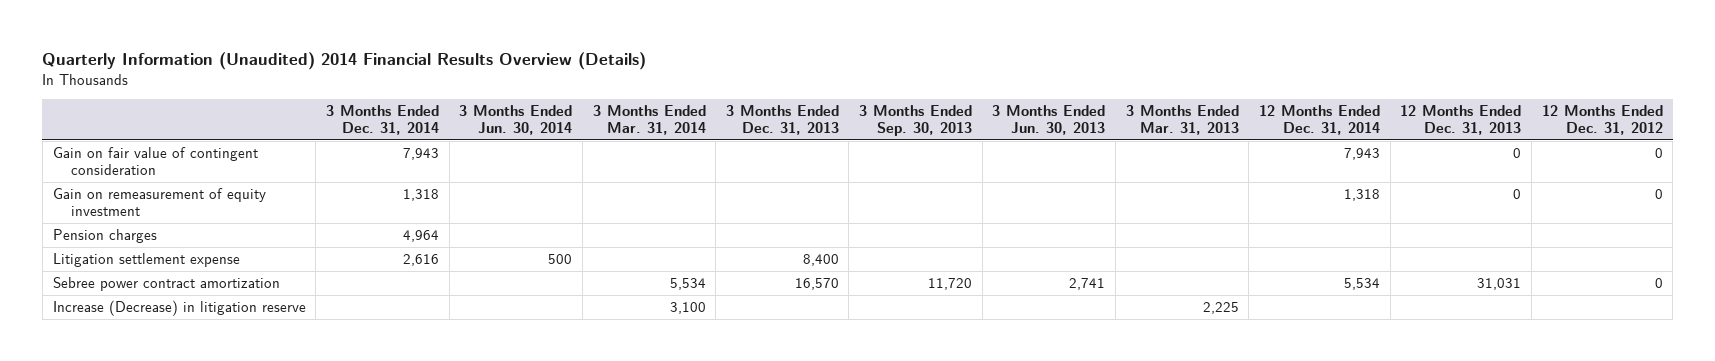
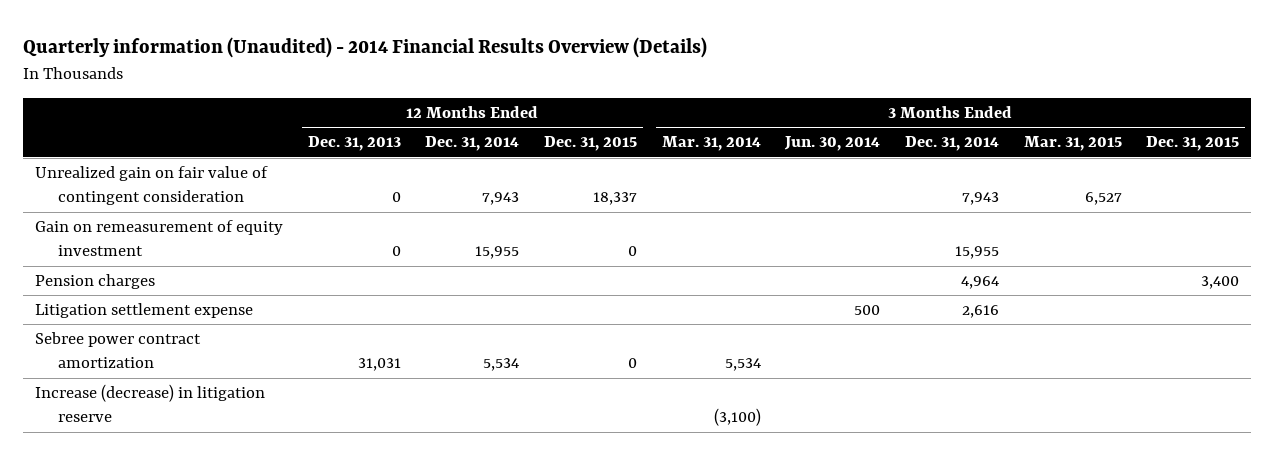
[42,51,647,70] Quarterly Information (Unaudited) 2014 Financial Results Overview (Details) -> [22,36,707,58] Quarterly information (Unaudited) - 2014 Financial Results Overview (Details)
[725,105,839,135] 3 Months Ended Dec. 31, 2013 -> none
[859,105,973,136] 3 Months Ended Sep. 30, 2013 -> none
[992,105,1106,135] 3 Months Ended Jun. 30, 2013 -> none
[1125,105,1239,135] 3 Months Ended Mar. 31, 2013 -> none
[1541,105,1663,135] 12 Months Ended Dec. 31, 2012 -> none
none -> [544,136,638,152] Dec. 31, 2015
none -> [1023,136,1122,152] Mar. 31, 2015
none -> [1146,136,1240,152] Dec. 31, 2015
[52,146,258,175] Gain on fair value of contingent consideration -> [35,166,269,206] Unrealized gain on fair value of contingent consideration
[402,188,439,201] 1,318 -> [954,246,999,260] 15,955
[1343,188,1380,201] 1,318 -> [475,246,520,260] 15,955
[52,299,306,316] Increase (Decrease) in litigation reserve -> [35,384,266,423] Increase (decrease) in litigation reserve
[669,301,706,314] 3,100 -> [713,408,761,427] (3,100)

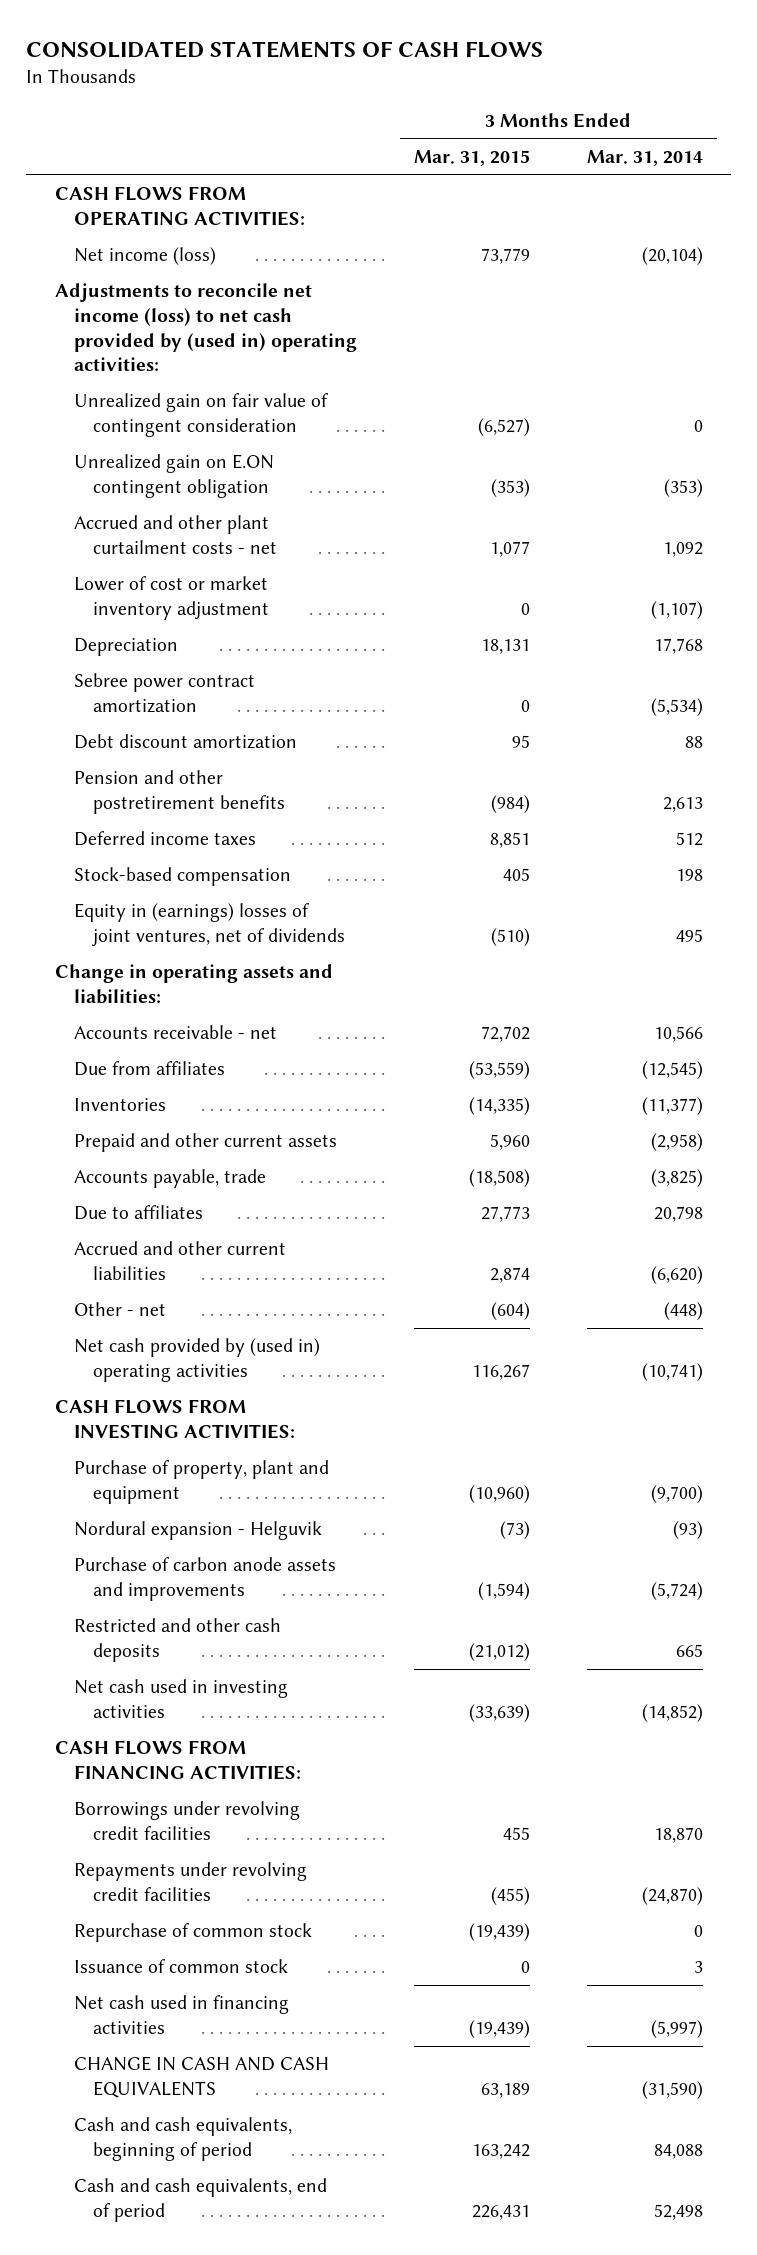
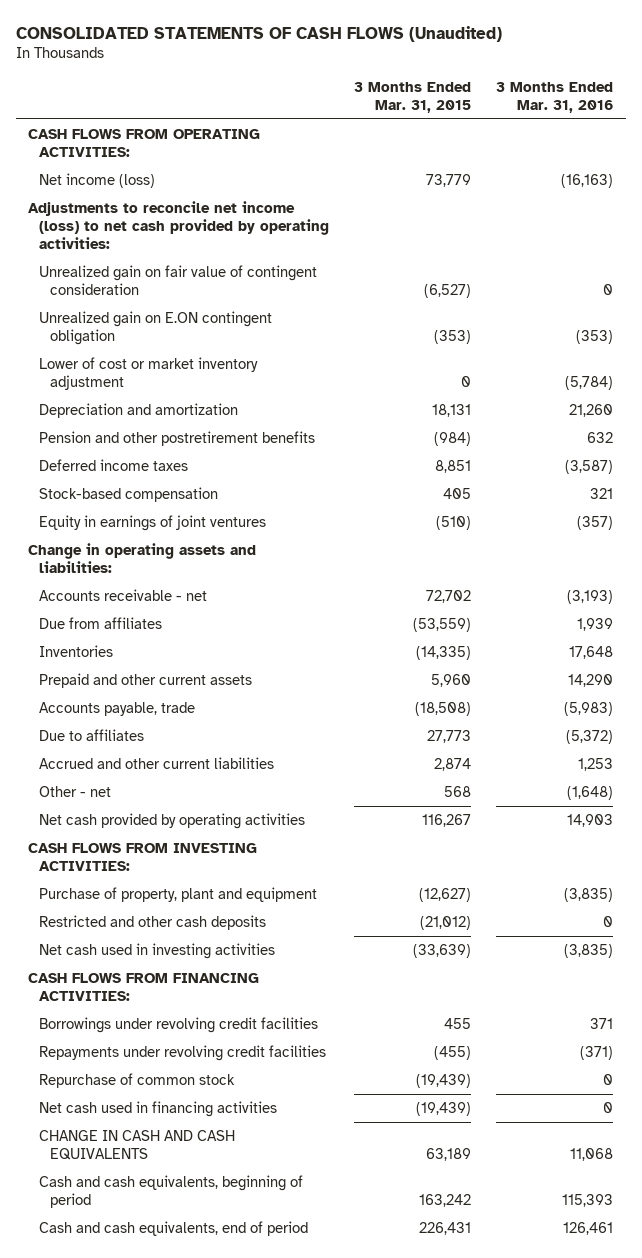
[26,40,544,58] CONSOLIDATED STATEMENTS OF CASH FLOWS -> [16,25,503,42] CONSOLIDATED STATEMENTS OF CASH FLOWS (Unaudited)
[586,150,703,167] Mar. 31, 2014 -> none
none -> [496,81,614,113] 3 Months Ended Mar. 31, 2016
[54,283,357,372] Adjustments to reconcile net income (loss) to net cash provided by (used in) operating activities: -> [28,200,330,249] Adjustments to reconcile net income (loss) to net cash provided by operating activities:
[73,515,278,554] Accrued and other plant curtailment costs - net -> none
[73,673,255,713] Sebree power contract amortization -> none
[73,734,297,750] Debt discount amortization -> none
[73,638,178,657] Depreciation -> [39,402,239,418] Depreciation and amortization
[73,903,346,947] Equity in (earnings) losses of joint ventures, net of dividends -> [39,514,267,531] Equity in earnings of joint ventures
[490,1302,530,1321] (604) -> [444,785,472,797] 568
[73,1338,320,1382] Net cash provided by (used in) operating activities -> [39,812,306,829] Net cash provided by operating activities
[73,1521,322,1541] Nordural expansion - Helguvik -> none
[73,1557,336,1601] Purchase of carbon anode assets and improvements -> none
[468,1484,530,1503] (10,960) -> [419,887,472,902] (12,627)
[73,1959,288,1974] Issuance of common stock -> none

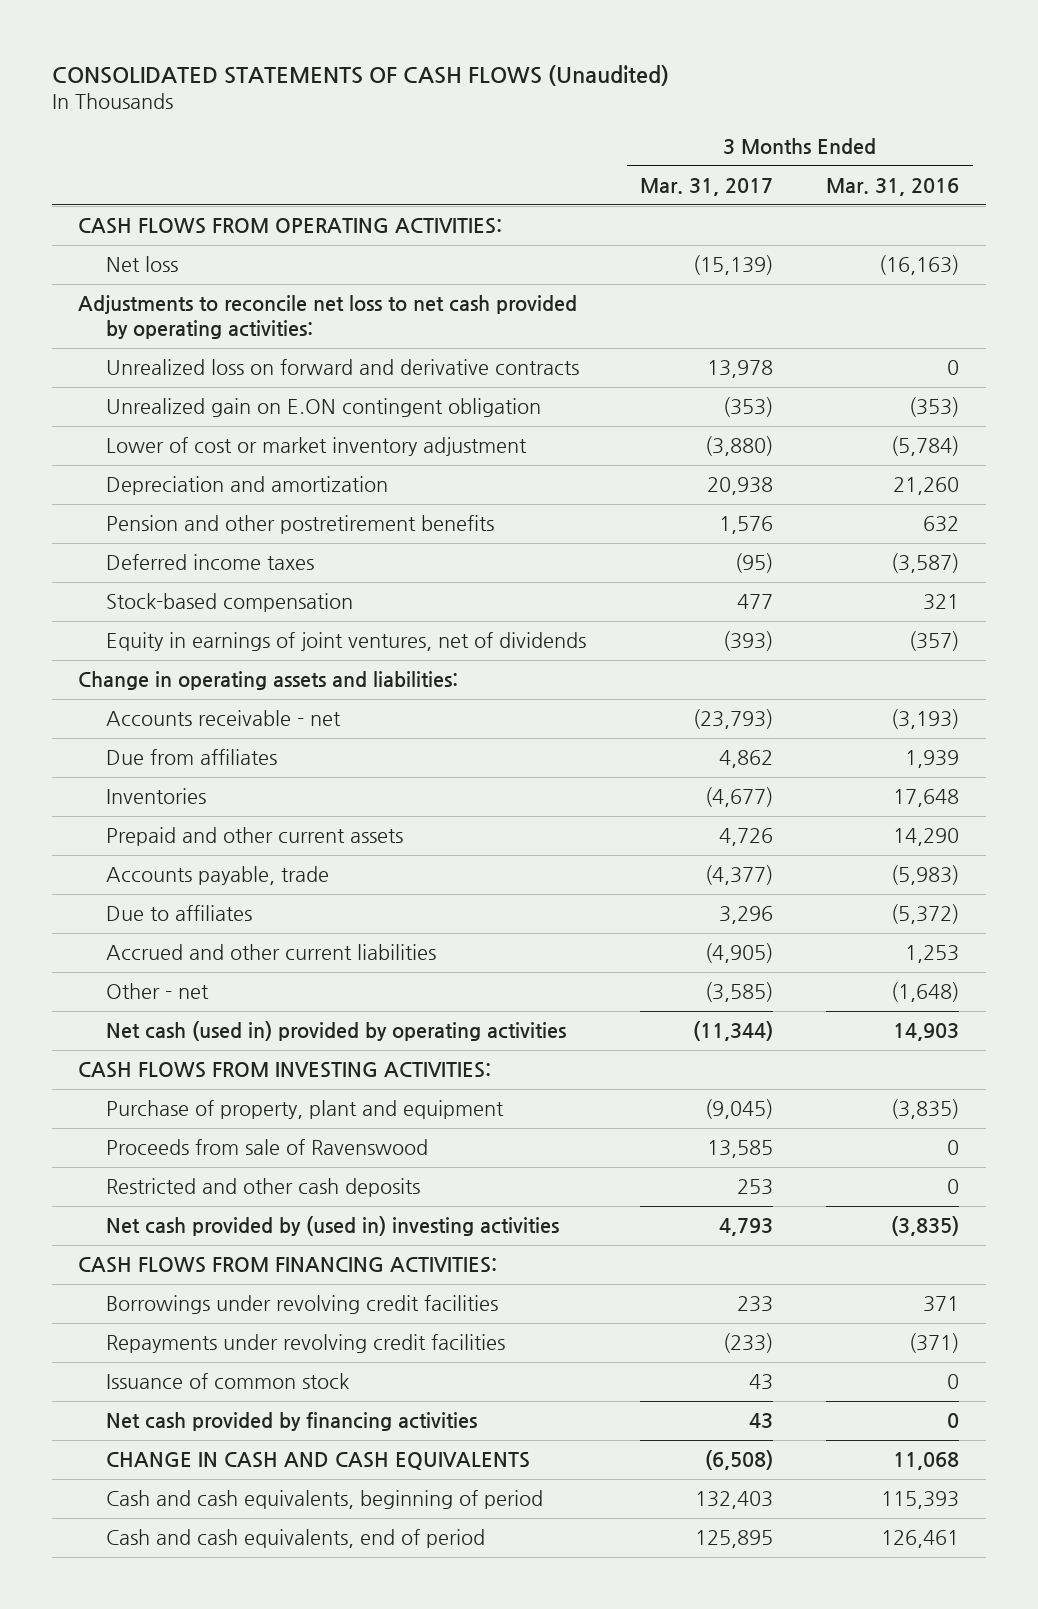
[354,81,472,113] 3 Months Ended Mar. 31, 2015 -> none
none -> [639,178,773,197] Mar. 31, 2017
[39,264,318,295] Unrealized gain on fair value of contingent consideration -> none
[39,172,156,188] Net income (loss) -> [106,256,179,273] Net loss
[28,200,330,249] Adjustments to reconcile net income (loss) to net cash provided by operating activities: -> [78,295,578,339] Adjustments to reconcile net loss to net cash provided by operating activities:
none -> [106,359,580,376] Unrealized loss on forward and derivative contracts
[39,514,267,531] Equity in earnings of joint ventures -> [106,632,587,652] Equity in earnings of joint ventures, net of dividends
[39,812,306,829] Net cash provided by operating activities -> [106,1021,567,1042] Net cash (used in) provided by operating activities
none -> [106,1139,429,1156] Proceeds from sale of Ravenswood
[39,942,276,959] Net cash used in investing activities -> [106,1216,560,1237] Net cash provided by (used in) investing activities
[39,1072,236,1088] Repurchase of common stock -> [106,1373,350,1390] Issuance of common stock
[39,1100,278,1117] Net cash used in financing activities -> [106,1412,478,1432] Net cash provided by financing activities

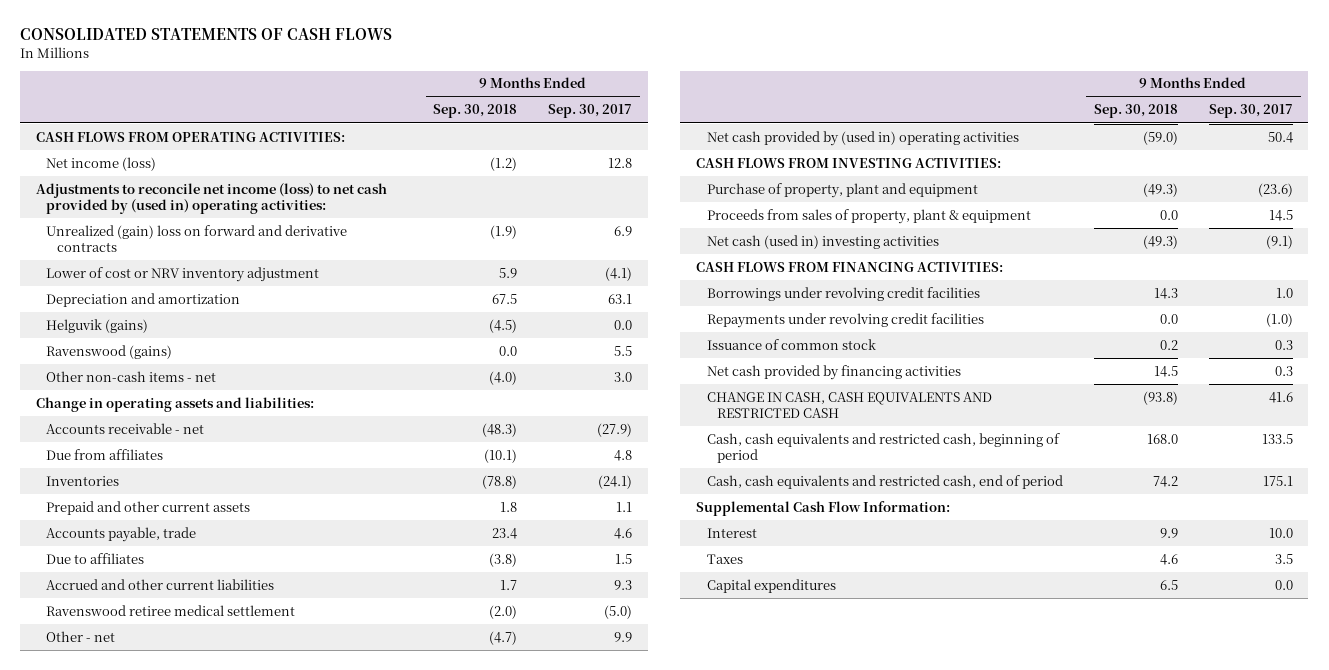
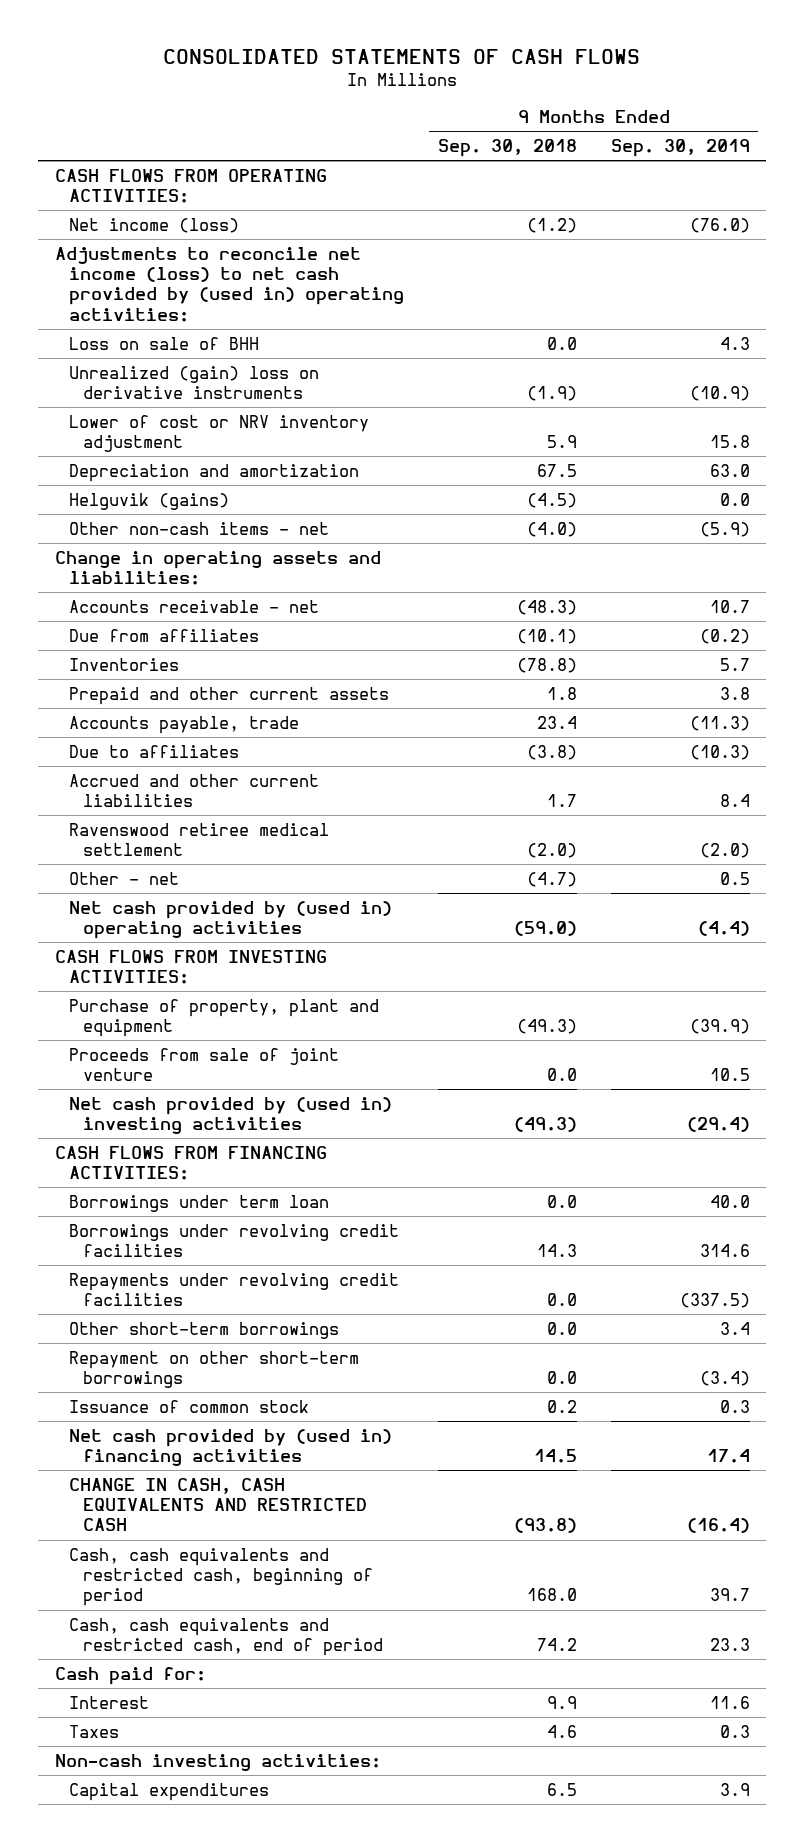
[548,104,633,119] Sep. 30, 2017 -> none
none -> [610,139,750,158] Sep. 30, 2019
none -> [68,336,259,350] Loss on sale of BHH
[46,224,348,252] Unrealized (gain) loss on forward and derivative contracts -> [68,365,319,400] Unrealized (gain) loss on derivative instruments
[46,344,173,359] Ravenswood (gains) -> none
[706,208,1031,224] Proceeds from sales of property, plant & equipment -> none
none -> [68,1047,339,1082] Proceeds from sale of joint venture
[706,234,939,249] Net cash (used in) investing activities -> [68,1096,392,1135] Net cash provided by (used in) investing activities
none -> [68,1194,329,1212] Borrowings under term loan
none -> [68,1321,339,1339] Other short-term borrowings
none -> [68,1350,359,1389] Repayment on other short-term borrowings
[706,364,961,380] Net cash provided by financing activities -> [68,1428,392,1467] Net cash provided by (used in) financing activities
[696,500,951,516] Supplemental Cash Flow Information: -> none
none -> [55,1666,207,1685] Cash paid for:
none -> [55,1753,382,1771] Non-cash investing activities:

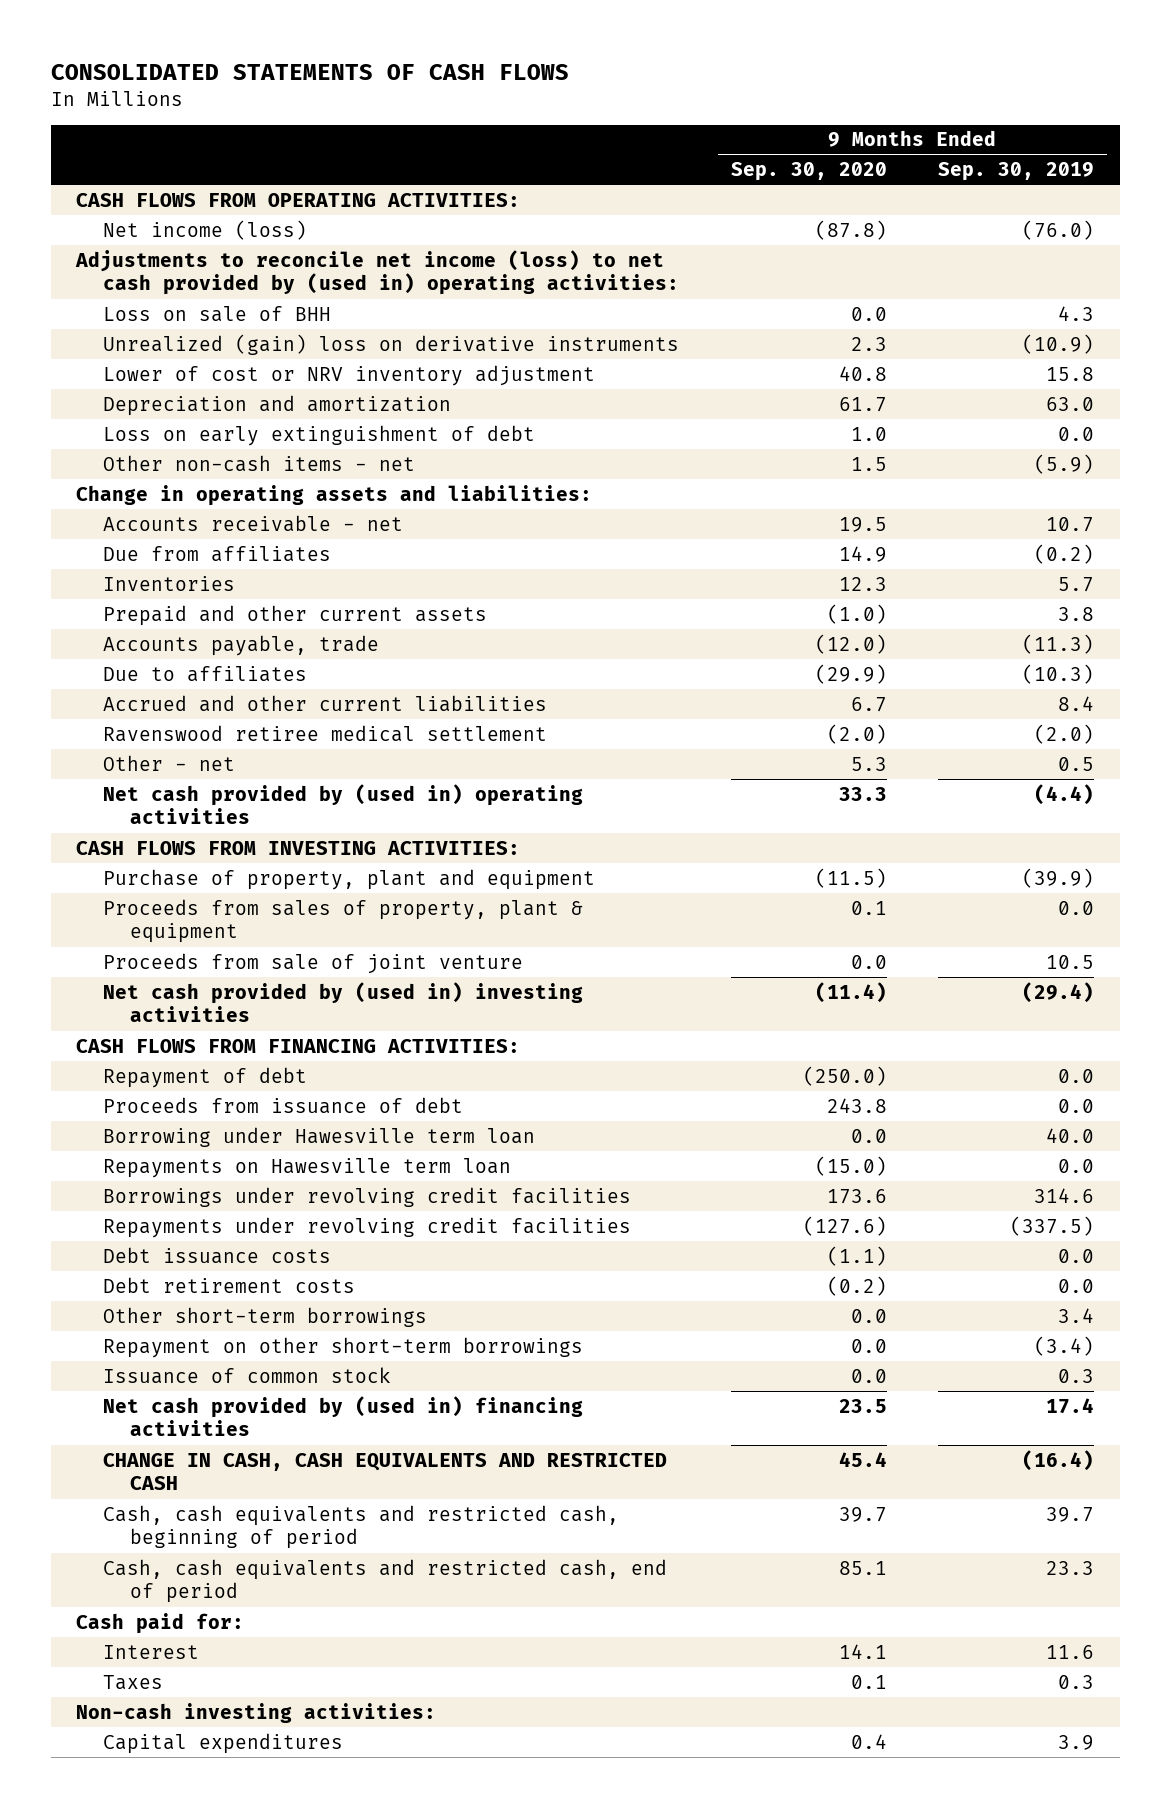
[437,139,577,158] Sep. 30, 2018 -> none
none -> [730,162,887,182] Sep. 30, 2020
[68,492,229,510] Helguvik (gains) -> none
none -> [102,424,535,446] Loss on early extinguishment of debt
none -> [102,898,583,944] Proceeds from sales of property, plant & equipment
none -> [102,1066,307,1088] Repayment of debt
none -> [102,1096,463,1114] Proceeds from issuance of debt
[68,1194,329,1212] Borrowings under term loan -> [102,1126,535,1147] Borrowing under Hawesville term loan
none -> [102,1157,511,1178] Repayments on Hawesville term loan
none -> [102,1246,331,1264] Debt issuance costs
none -> [102,1276,355,1293] Debt retirement costs

